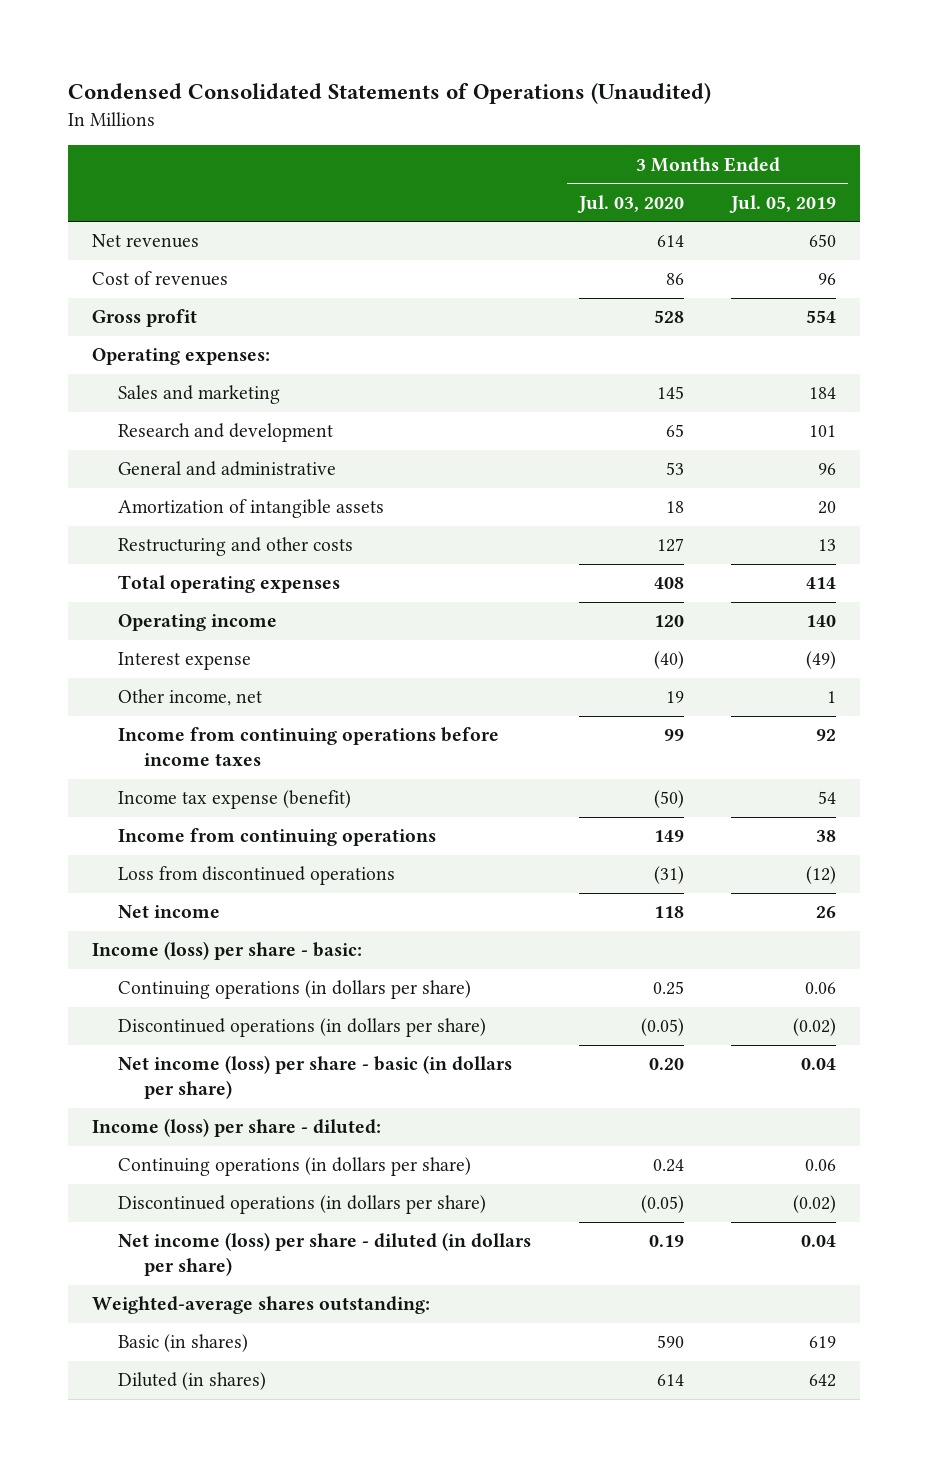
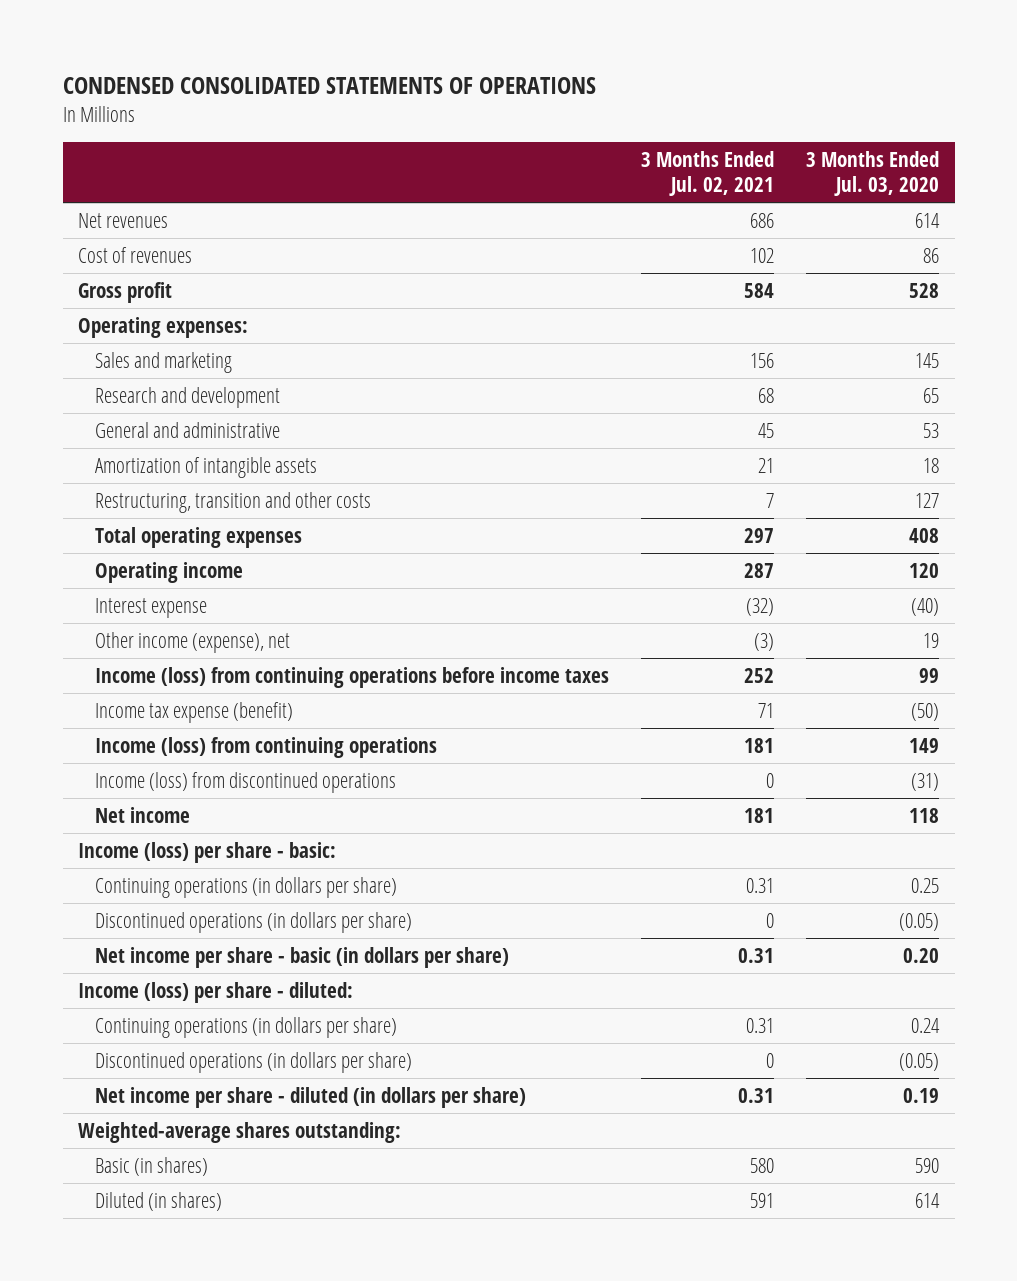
[68,83,712,105] Condensed Consolidated Statements of Operations (Unaudited) -> [62,77,596,95] CONDENSED CONSOLIDATED STATEMENTS OF OPERATIONS
[729,194,837,213] Jul. 05, 2019 -> none
none -> [641,151,775,197] 3 Months Ended Jul. 02, 2021
[118,537,354,557] Restructuring and other costs -> [95,491,372,513] Restructuring, transition and other costs
[118,689,263,707] Other income, net -> [95,631,291,653] Other income (expense), net
[118,727,500,767] Income from continuing operations before income taxes -> [95,666,610,688] Income (loss) from continuing operations before income taxes
[118,828,437,847] Income from continuing operations -> [95,736,438,758] Income (loss) from continuing operations
[118,866,396,886] Loss from discontinued operations -> [95,771,397,793] Income (loss) from discontinued operations
[118,1055,513,1100] Net income (loss) per share - basic (in dollars per share) -> [95,946,510,968] Net income per share - basic (in dollars per share)
[118,1232,532,1277] Net income (loss) per share - diluted (in dollars per share) -> [95,1086,527,1108] Net income per share - diluted (in dollars per share)

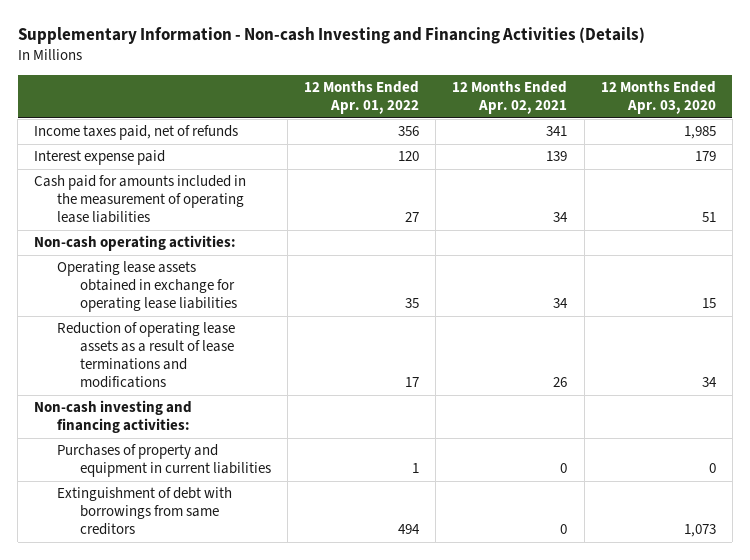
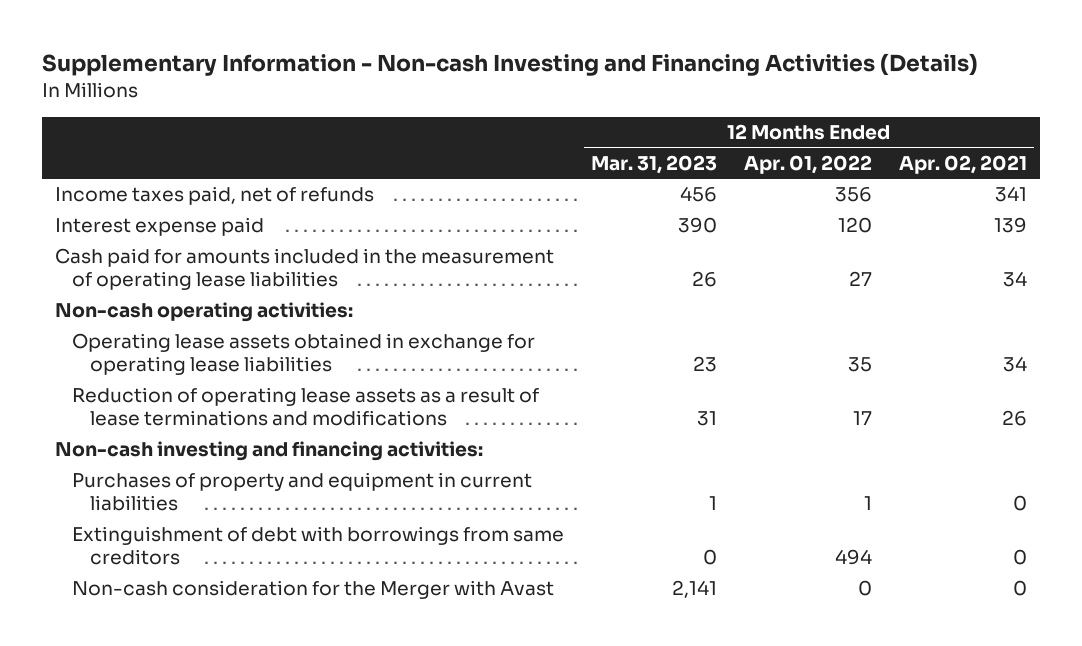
[600,81,716,115] 12 Months Ended Apr. 03, 2020 -> none
none -> [591,154,718,174] Mar. 31, 2023
none -> [72,580,555,600] Non-cash consideration for the Merger with Avast

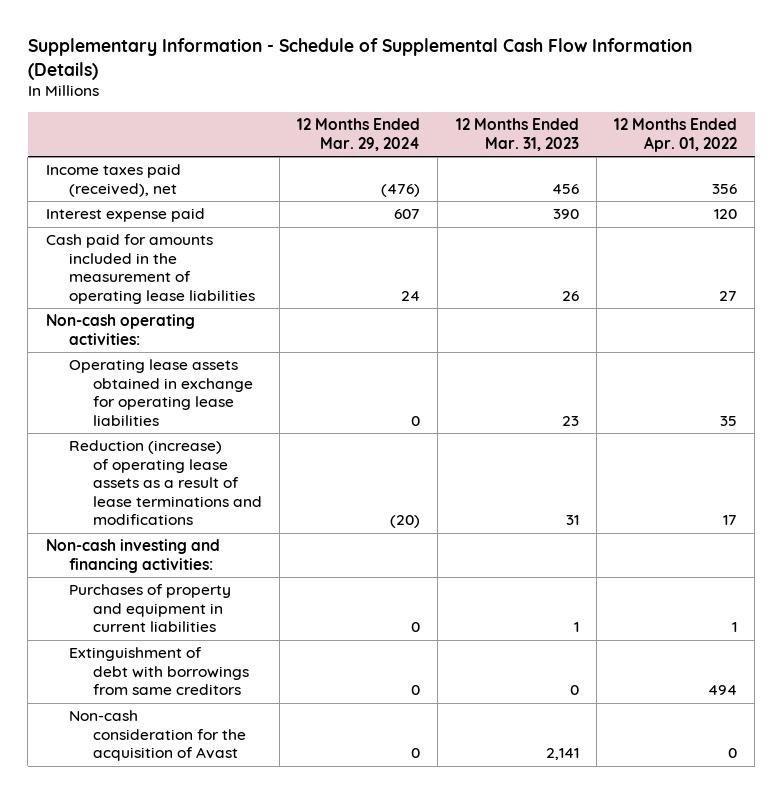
[41,53,978,77] Supplementary Information - Non-cash Investing and Financing Activities (Details) -> [27,37,692,80] Supplementary Information - Schedule of Supplemental Cash Flow Information (Details)
[898,154,1027,174] Apr. 02, 2021 -> none
none -> [297,118,421,151] 12 Months Ended Mar. 29, 2024
[54,186,374,206] Income taxes paid, net of refunds -> [45,164,181,197] Income taxes paid (received), net
[72,387,540,427] Reduction of operating lease assets as a result of lease terminations and modifications -> [69,440,262,526] Reduction (increase) of operating lease assets as a result of lease terminations and modifications
[72,580,555,600] Non-cash consideration for the Merger with Avast -> [69,710,246,762] Non-cash consideration for the acquisition of Avast

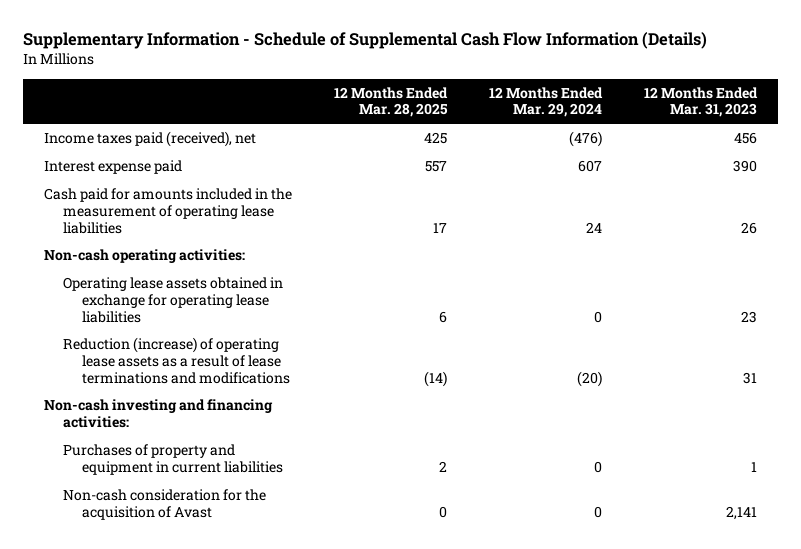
[614,118,738,152] 12 Months Ended Apr. 01, 2022 -> none
none -> [334,86,449,118] 12 Months Ended Mar. 28, 2025
[69,647,249,696] Extinguishment of debt with borrowings from same creditors -> none

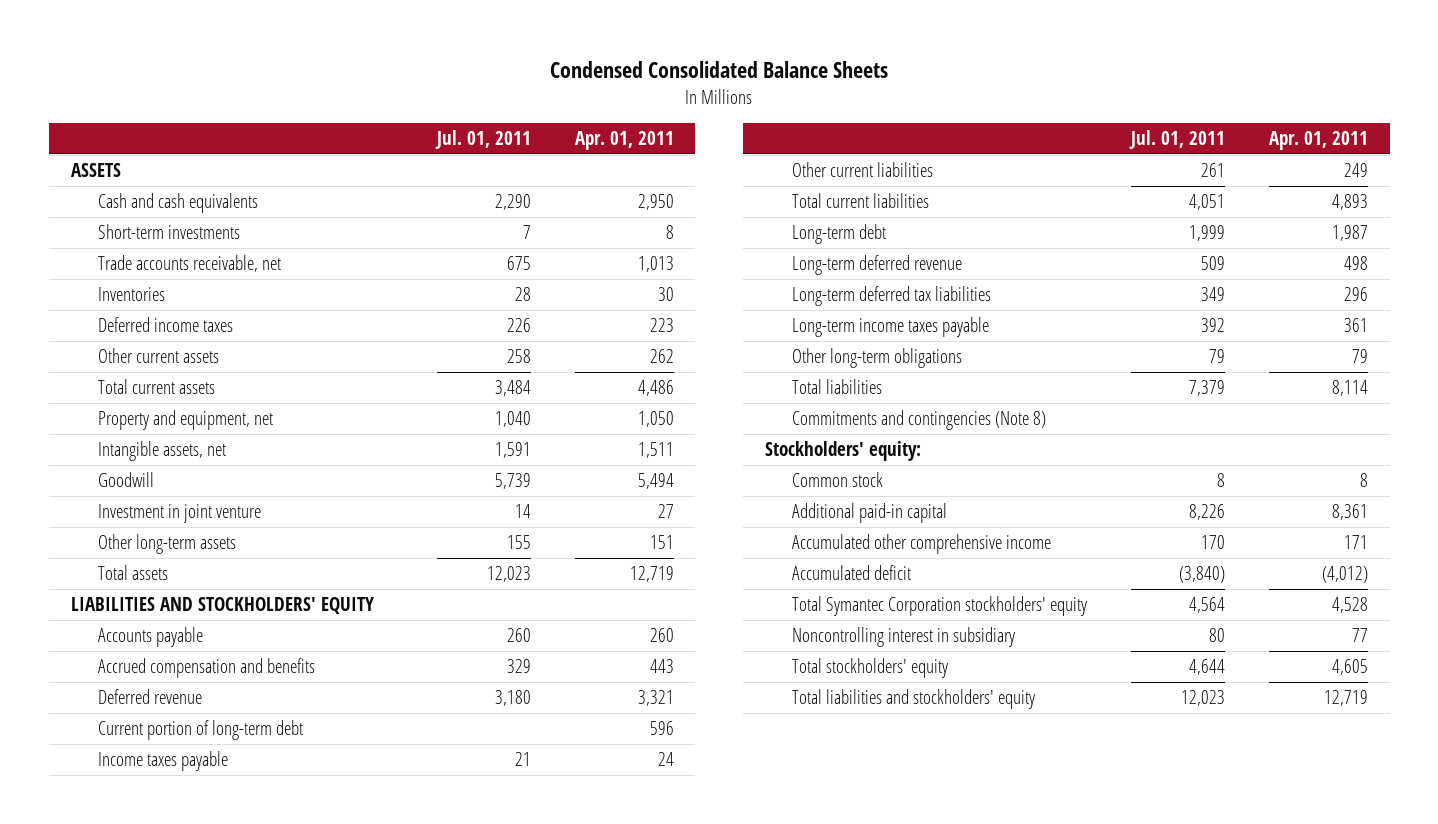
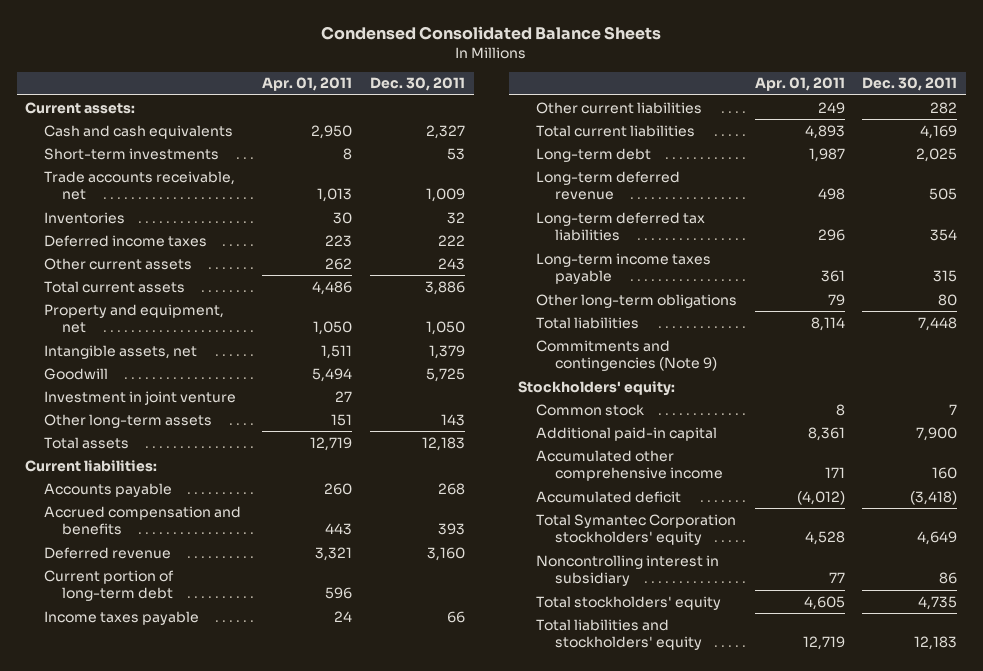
[434,130,531,150] Jul. 01, 2011 -> none
none -> [370,77,466,92] Dec. 30, 2011
[70,163,121,178] ASSETS -> [25,101,136,114] Current assets:
[70,597,374,615] LIABILITIES AND STOCKHOLDERS' EQUITY -> [25,459,158,472] Current liabilities:
[791,410,1046,431] Commitments and contingencies (Note 8) -> [536,339,717,372] Commitments and contingencies (Note 9)

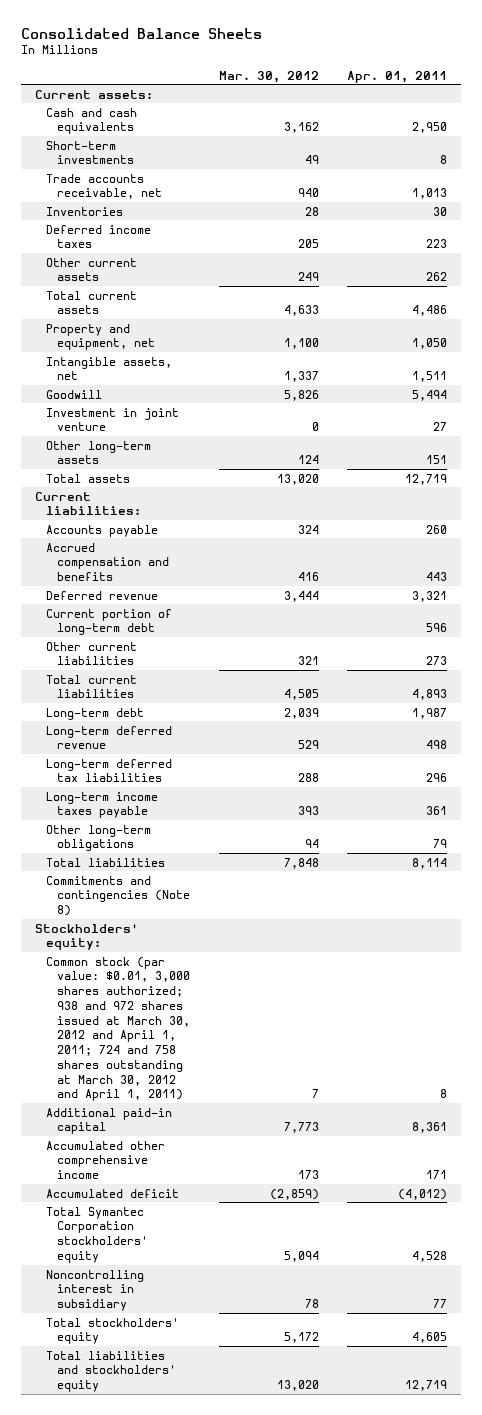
[321,25,662,40] Condensed Consolidated Balance Sheets -> [20,27,262,39] Consolidated Balance Sheets
[370,77,466,92] Dec. 30, 2011 -> none
none -> [218,70,319,83] Mar. 30, 2012
[43,610,199,625] Income taxes payable -> none
[817,101,845,114] 249 -> [426,656,448,666] 273
[536,339,717,372] Commitments and contingencies (Note 9) -> [45,875,191,917] Commitments and contingencies (Note 8)
[536,403,645,416] Common stock -> [45,956,191,1102] Common stock (par value: $0.01, 3,000 shares authorized; 938 and 972 shares issued at March 30, 2012 and April 1, 2011; 724 and 758 shares outstanding at March 30, 2012 and April 1, 2011)

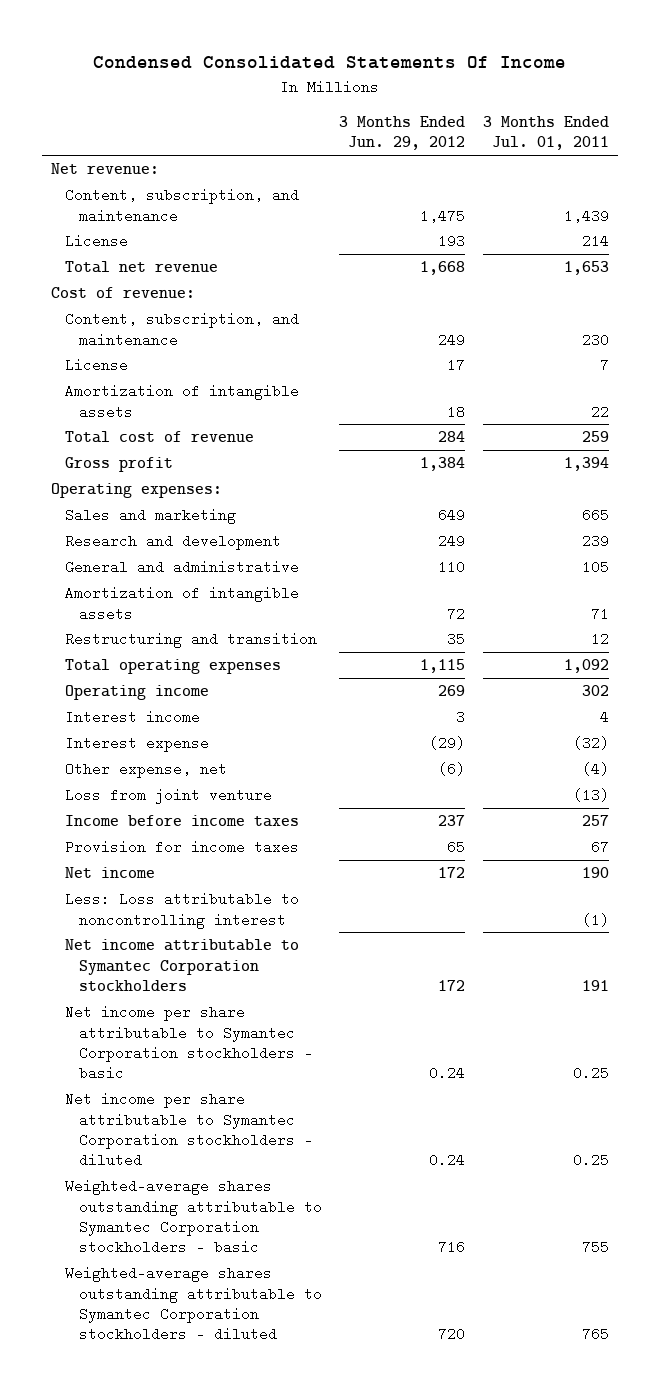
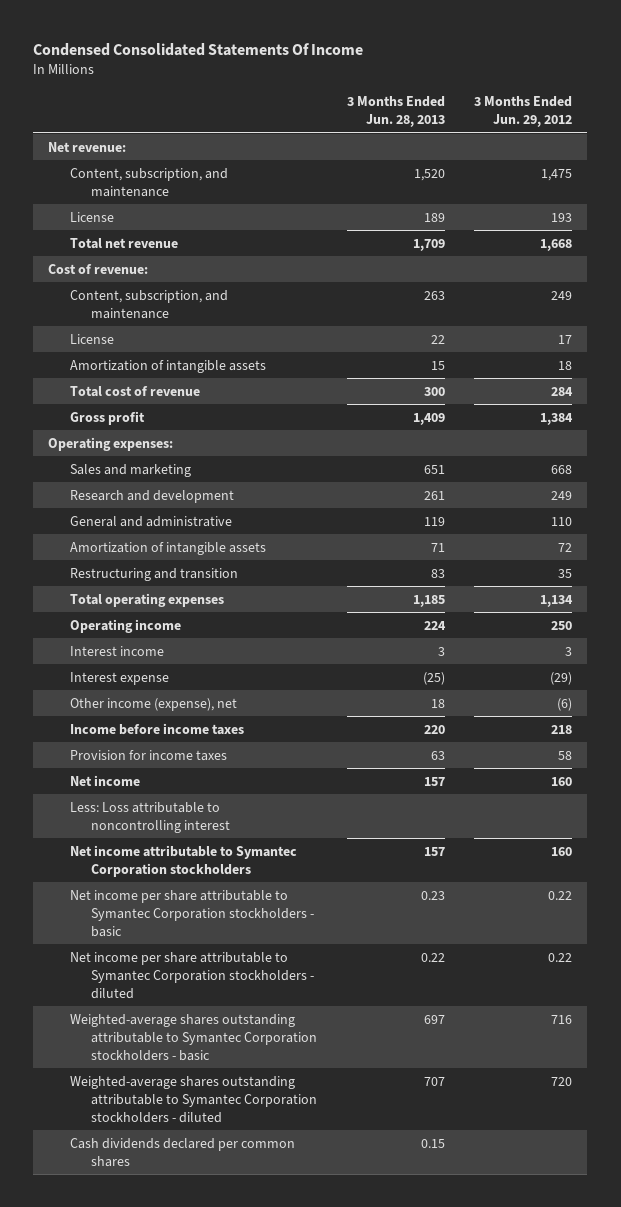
[482,116,609,151] 3 Months Ended Jul. 01, 2011 -> none
none -> [346,96,445,128] 3 Months Ended Jun. 28, 2013
[438,508,466,523] 649 -> [551,464,573,474] 668
[420,659,466,674] 1,115 -> [540,594,574,607] 1,134
[438,685,466,697] 269 -> [551,620,573,630] 250
[64,788,272,805] Loss from joint venture -> none
[64,762,227,779] Other expense, net -> [69,697,237,711] Other income (expense), net
[438,815,466,827] 237 -> [551,724,573,734] 218
[447,840,466,855] 65 -> [558,750,573,760] 58
[438,867,466,879] 172 -> [551,776,573,786] 160
[438,979,466,991] 172 -> [551,846,573,856] 160
[429,1065,466,1080] 0.24 -> [548,890,573,900] 0.22
[429,1152,466,1167] 0.24 -> [548,952,573,962] 0.22
none -> [69,1137,295,1167] Cash dividends declared per common shares

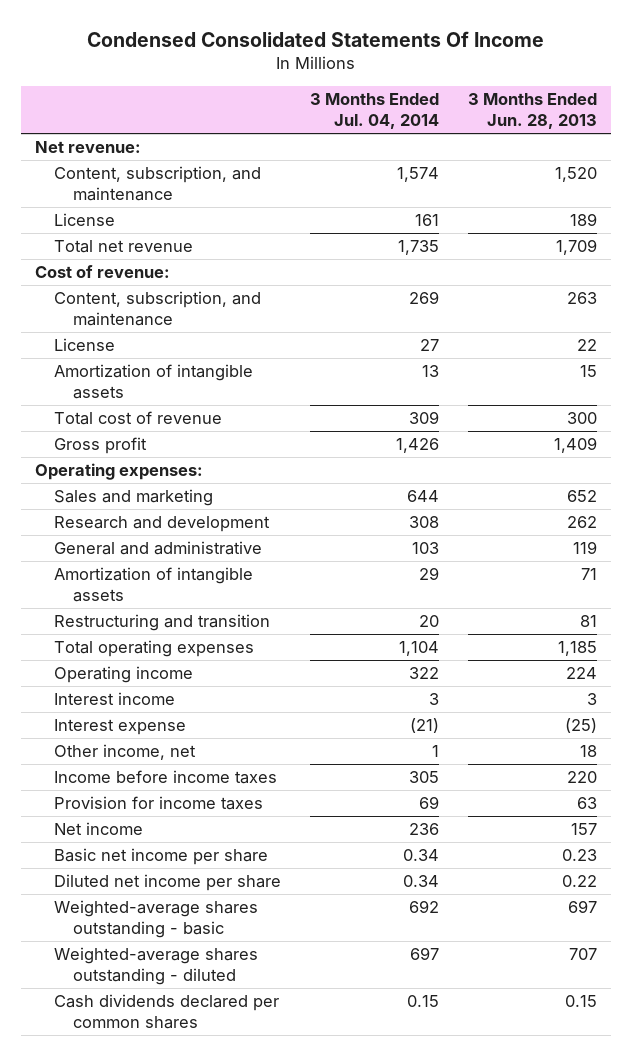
[474,96,573,128] 3 Months Ended Jun. 29, 2012 -> none
none -> [309,93,439,130] 3 Months Ended Jul. 04, 2014
[423,464,445,474] 651 -> [566,490,597,503] 652
[423,490,445,500] 261 -> [566,516,597,529] 262
[430,568,445,578] 83 -> [579,615,597,628] 81
[69,697,237,711] Other income (expense), net -> [54,744,197,761] Other income, net
[69,801,231,833] Less: Loss attributable to noncontrolling interest -> none
[69,844,297,877] Net income attributable to Symantec Corporation stockholders -> none
[69,889,315,937] Net income per share attributable to Symantec Corporation stockholders - basic -> [54,848,269,866] Basic net income per share
[69,951,315,999] Net income per share attributable to Symantec Corporation stockholders - diluted -> [54,874,282,892] Diluted net income per share
[69,1013,318,1061] Weighted-average shares outstanding attributable to Symantec Corporation stockholders - basic -> [54,900,259,938] Weighted-average shares outstanding - basic
[69,1075,318,1123] Weighted-average shares outstanding attributable to Symantec Corporation stockholders - diluted -> [54,947,259,985] Weighted-average shares outstanding - diluted

